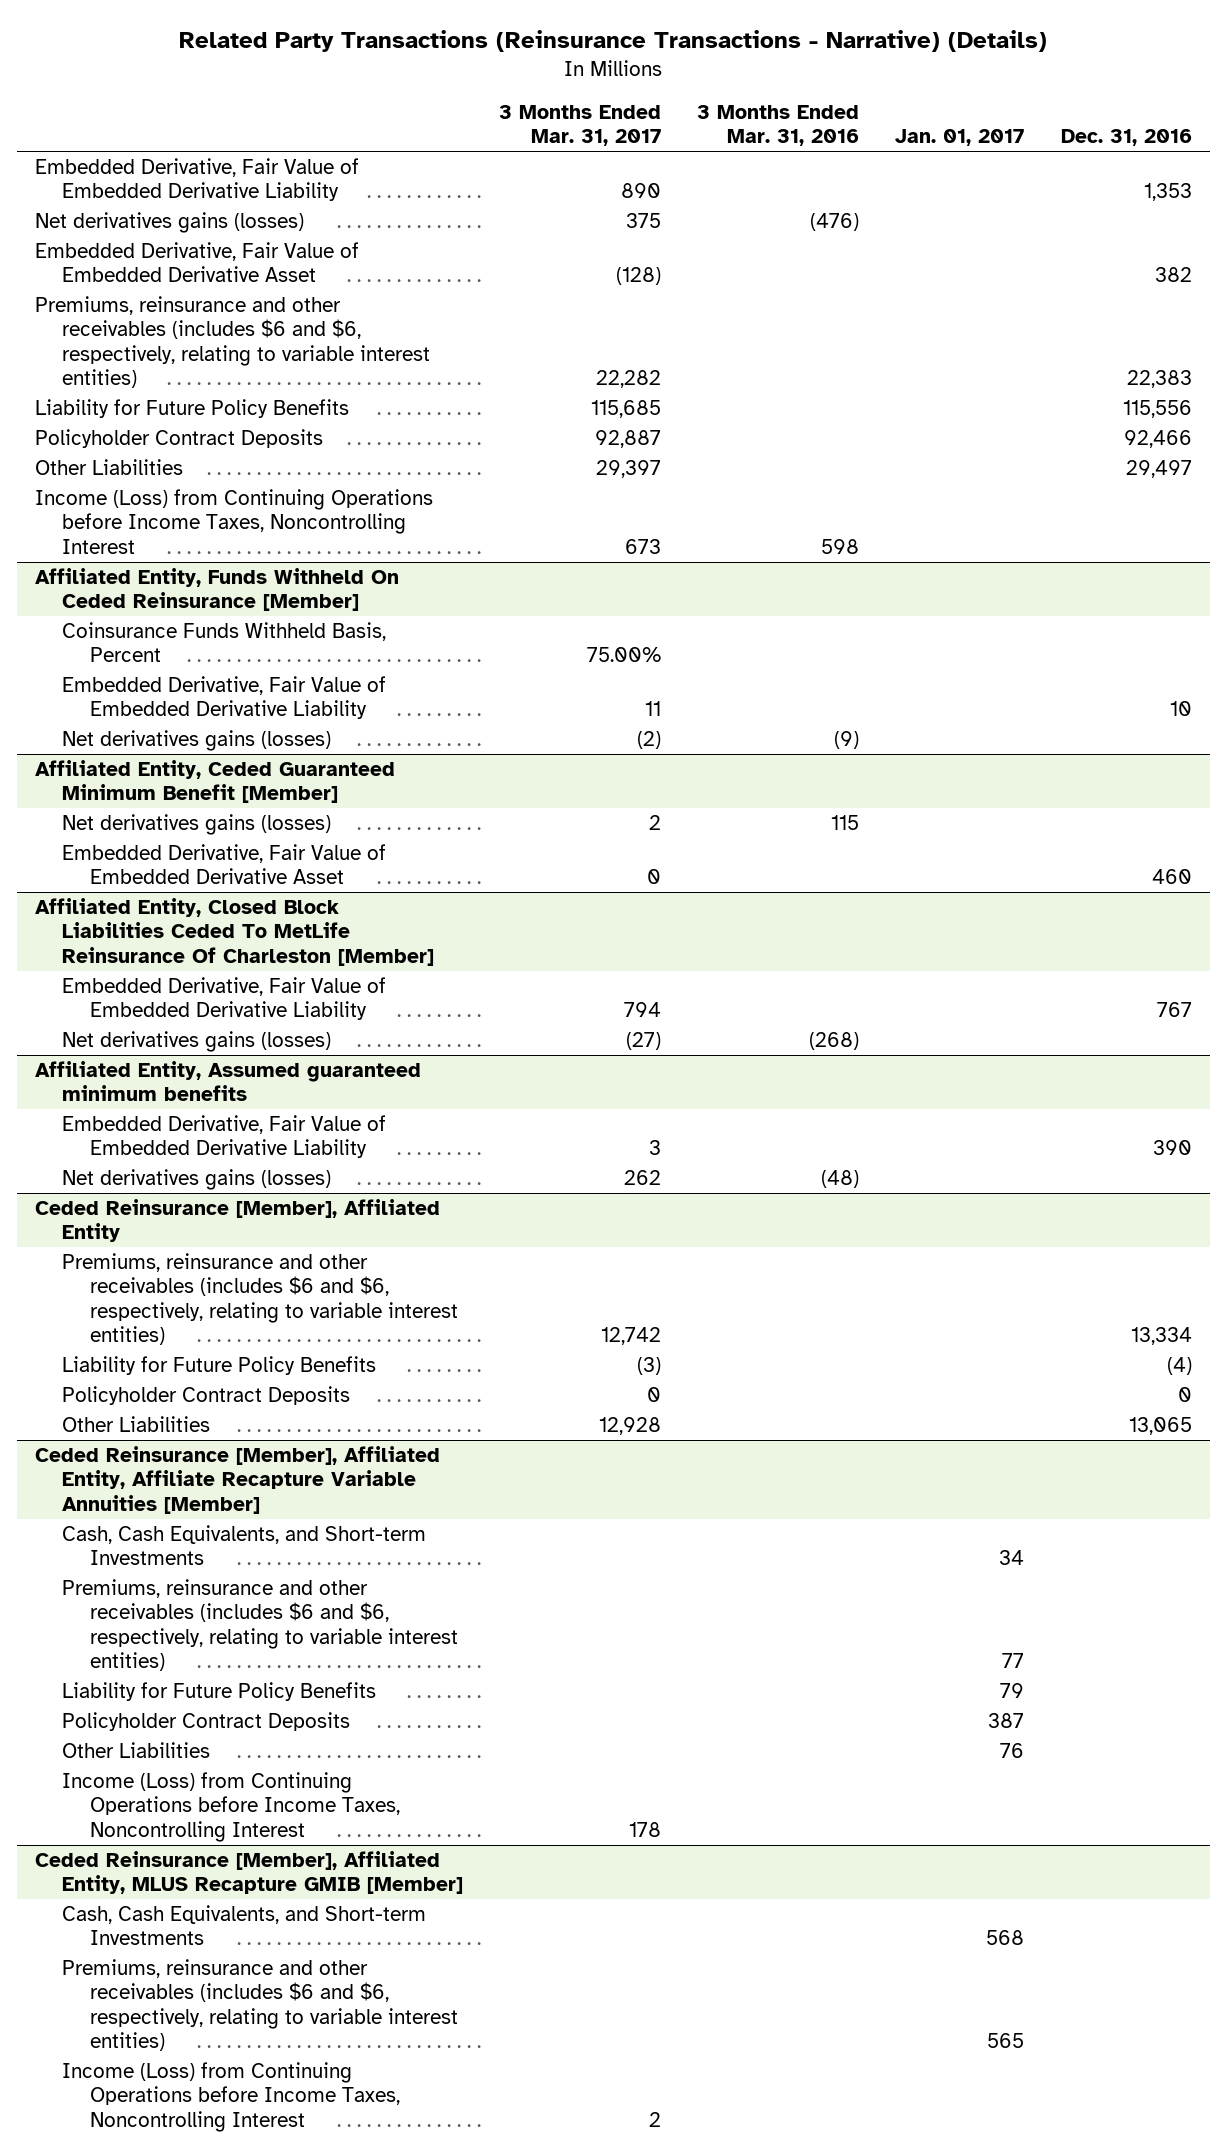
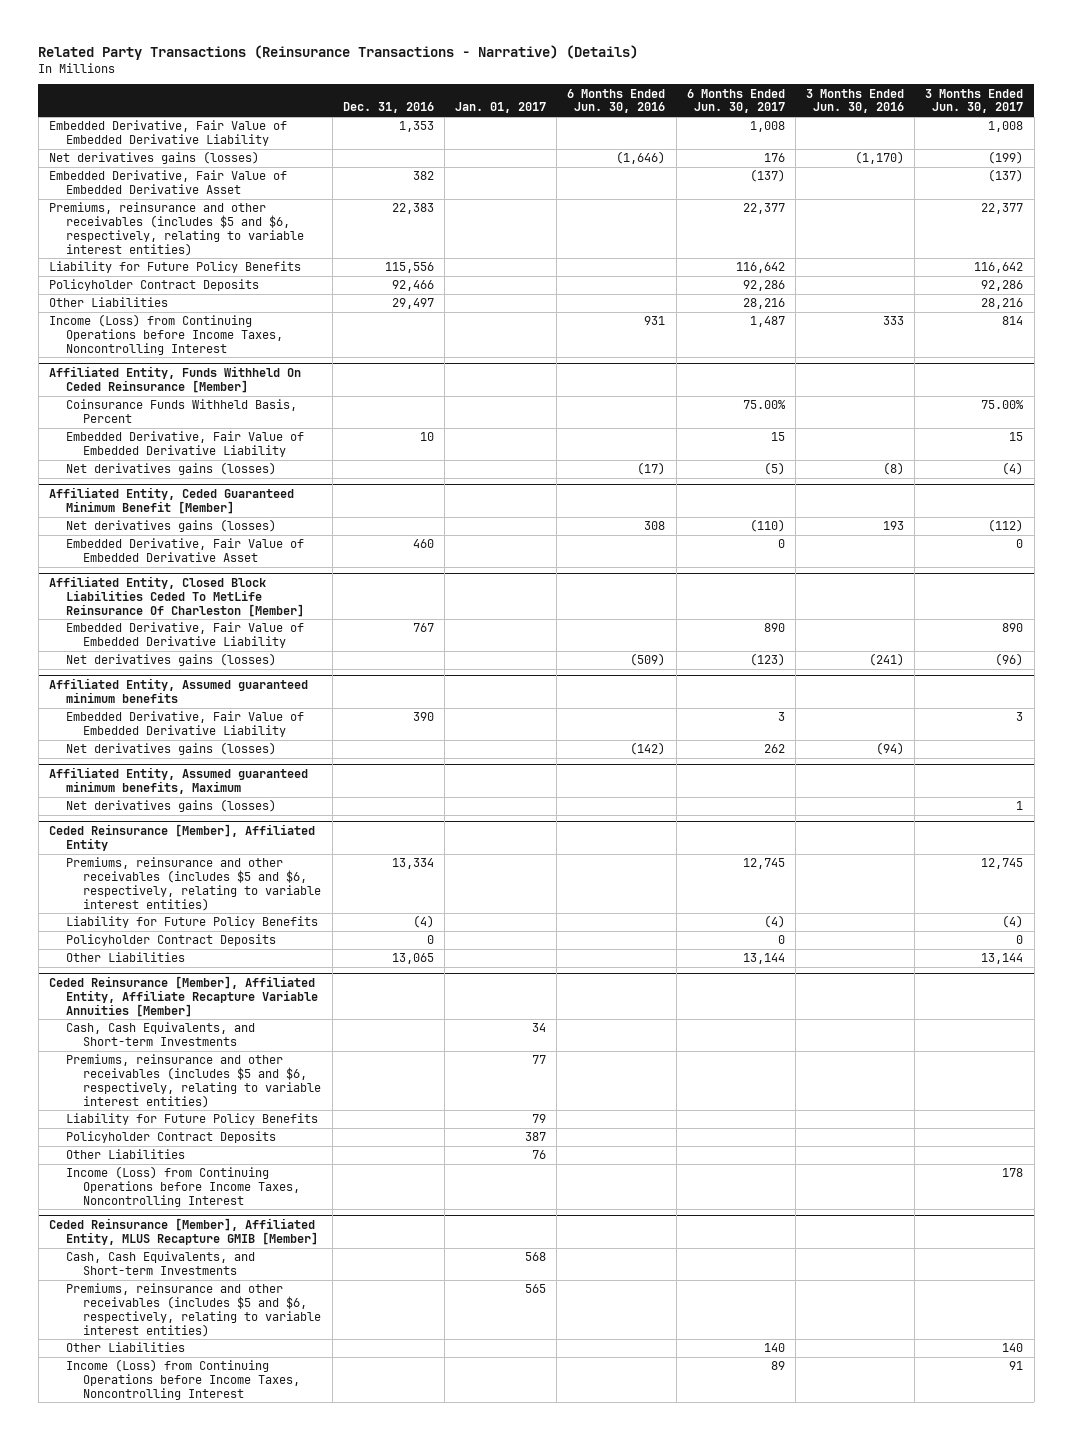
[499,104,662,147] 3 Months Ended Mar. 31, 2017 -> none
[697,104,860,147] 3 Months Ended Mar. 31, 2016 -> none
none -> [567,88,666,114] 6 Months Ended Jun. 30, 2016
none -> [686,88,785,114] 6 Months Ended Jun. 30, 2017
none -> [806,88,905,114] 3 Months Ended Jun. 30, 2016
none -> [925,88,1024,114] 3 Months Ended Jun. 30, 2017
[34,295,431,389] Premiums, reinsurance and other receivables (includes $6 and $6, respectively, relating to variable interest entities) -> [48,202,305,256] Premiums, reinsurance and other receivables (includes $5 and $6, respectively, relating to variable interest entities)
none -> [48,767,308,794] Affiliated Entity, Assumed guaranteed minimum benefits, Maximum
none -> [66,799,277,813] Net derivatives gains (losses)
[62,1252,458,1346] Premiums, reinsurance and other receivables (includes $6 and $6, respectively, relating to variable interest entities) -> [66,857,322,911] Premiums, reinsurance and other receivables (includes $5 and $6, respectively, relating to variable interest entities)
[62,1578,458,1672] Premiums, reinsurance and other receivables (includes $6 and $6, respectively, relating to variable interest entities) -> [66,1054,322,1108] Premiums, reinsurance and other receivables (includes $5 and $6, respectively, relating to variable interest entities)
[62,1958,458,2052] Premiums, reinsurance and other receivables (includes $6 and $6, respectively, relating to variable interest entities) -> [66,1283,322,1337] Premiums, reinsurance and other receivables (includes $5 and $6, respectively, relating to variable interest entities)
none -> [66,1342,186,1353] Other Liabilities

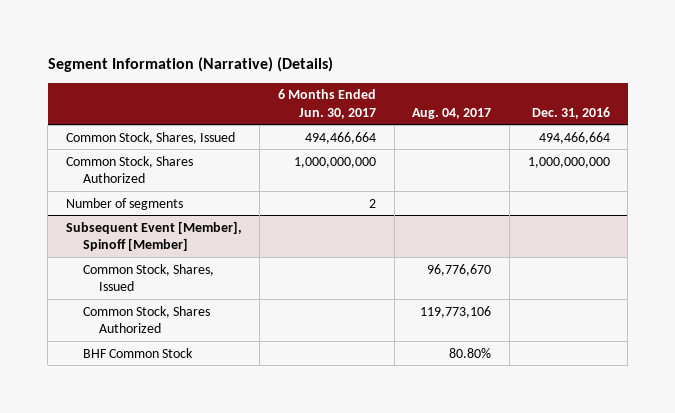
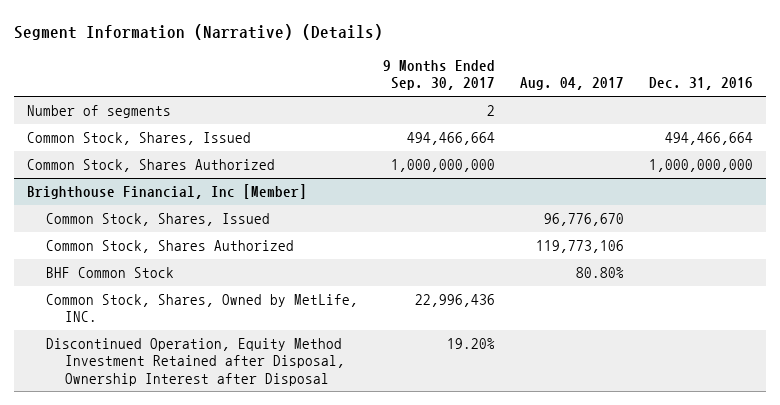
[278,89,377,119] 6 Months Ended Jun. 30, 2017 -> none
none -> [382,60,495,91] 9 Months Ended Sep. 30, 2017
[65,197,183,210] Number of segments -> [26,105,171,119] Number of segments
[65,220,242,251] Subsequent Event [Member], Spinoff [Member] -> [26,184,307,200] Brighthouse Financial, Inc [Member]
none -> [45,294,358,323] Common Stock, Shares, Owned by MetLife, INC.
none -> [45,338,345,386] Discontinued Operation, Equity Method Investment Retained after Disposal, Ownership Interest after Disposal

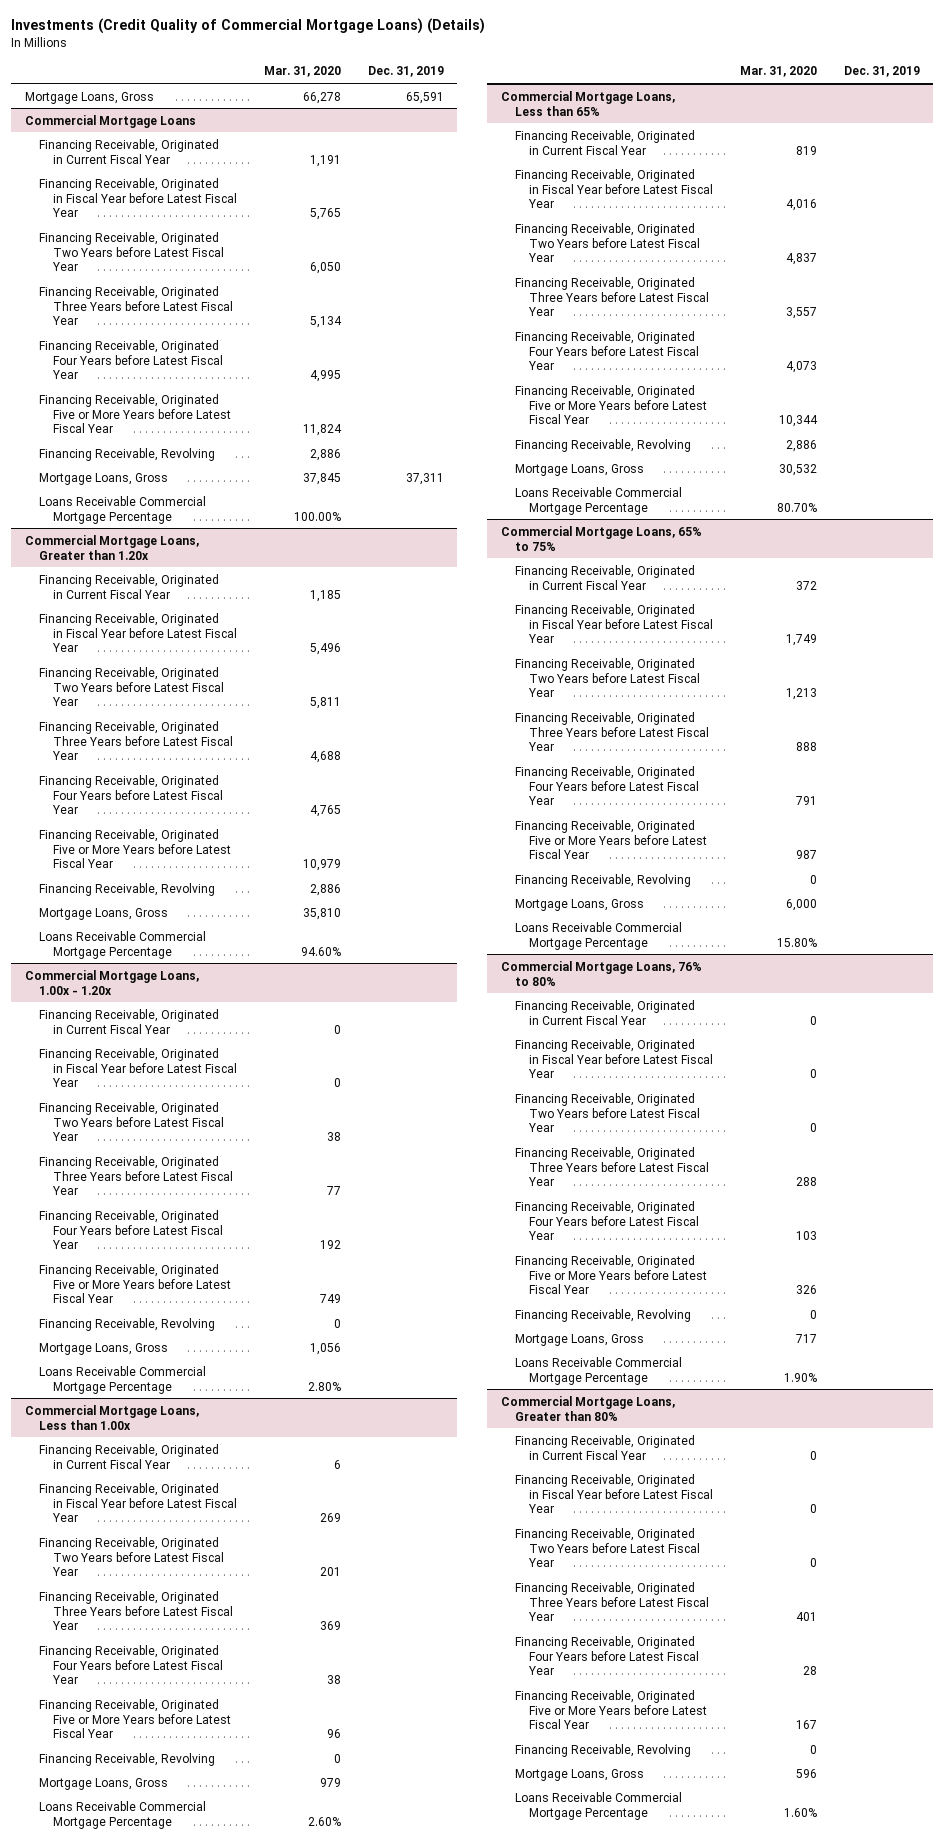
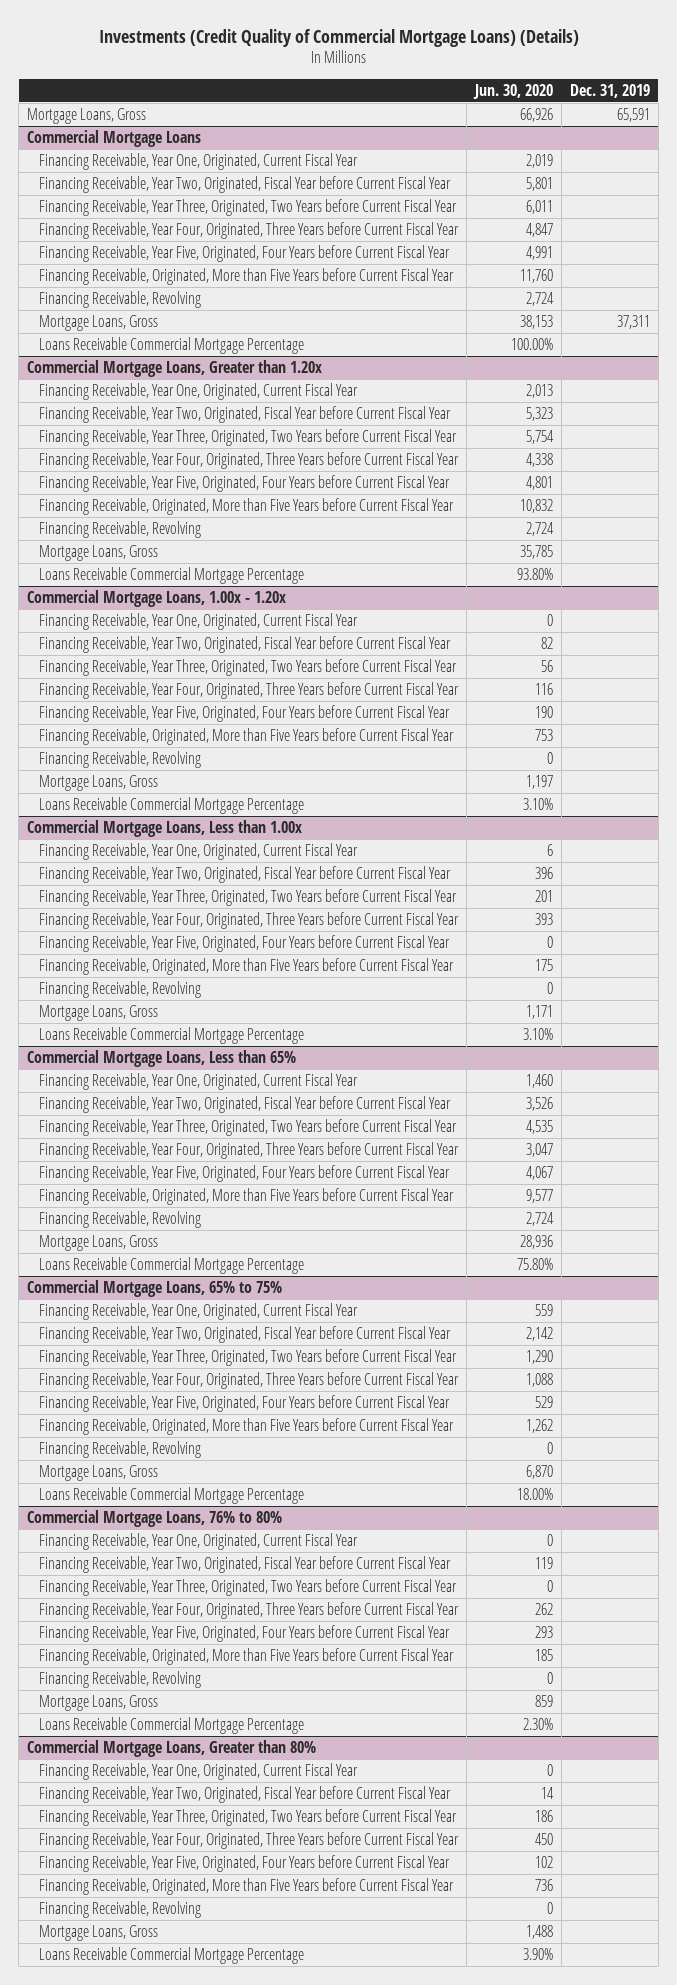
[263,66,341,78] Mar. 31, 2020 -> none
none -> [472,83,553,99] Jun. 30, 2020
[38,138,219,164] Financing Receivable, Originated in Current Fiscal Year -> [39,152,359,170] Financing Receivable, Year One, Originated, Current Fiscal Year
[38,177,237,218] Financing Receivable, Originated in Fiscal Year before Latest Fiscal Year -> [39,175,452,193] Financing Receivable, Year Two, Originated, Fiscal Year before Current Fiscal Year
[38,231,224,272] Financing Receivable, Originated Two Years before Latest Fiscal Year -> [39,198,458,216] Financing Receivable, Year Three, Originated, Two Years before Current Fiscal Year
[38,285,233,326] Financing Receivable, Originated Three Years before Latest Fiscal Year -> [39,221,460,239] Financing Receivable, Year Four, Originated, Three Years before Current Fiscal Year
[38,339,223,380] Financing Receivable, Originated Four Years before Latest Fiscal Year -> [39,244,451,262] Financing Receivable, Year Five, Originated, Four Years before Current Fiscal Year
[38,393,231,434] Financing Receivable, Originated Five or More Years before Latest Fiscal Year -> [39,267,455,285] Financing Receivable, Originated, More than Five Years before Current Fiscal Year
[38,573,219,599] Financing Receivable, Originated in Current Fiscal Year -> [39,382,359,400] Financing Receivable, Year One, Originated, Current Fiscal Year
[38,612,237,653] Financing Receivable, Originated in Fiscal Year before Latest Fiscal Year -> [39,405,452,423] Financing Receivable, Year Two, Originated, Fiscal Year before Current Fiscal Year
[38,666,224,707] Financing Receivable, Originated Two Years before Latest Fiscal Year -> [39,428,458,446] Financing Receivable, Year Three, Originated, Two Years before Current Fiscal Year
[38,720,233,761] Financing Receivable, Originated Three Years before Latest Fiscal Year -> [39,451,460,469] Financing Receivable, Year Four, Originated, Three Years before Current Fiscal Year
[38,774,223,815] Financing Receivable, Originated Four Years before Latest Fiscal Year -> [39,474,451,492] Financing Receivable, Year Five, Originated, Four Years before Current Fiscal Year
[38,828,231,869] Financing Receivable, Originated Five or More Years before Latest Fiscal Year -> [39,497,455,515] Financing Receivable, Originated, More than Five Years before Current Fiscal Year
[38,1008,219,1034] Financing Receivable, Originated in Current Fiscal Year -> [39,612,359,630] Financing Receivable, Year One, Originated, Current Fiscal Year
[38,1047,237,1088] Financing Receivable, Originated in Fiscal Year before Latest Fiscal Year -> [39,635,452,653] Financing Receivable, Year Two, Originated, Fiscal Year before Current Fiscal Year
[38,1101,224,1142] Financing Receivable, Originated Two Years before Latest Fiscal Year -> [39,658,458,676] Financing Receivable, Year Three, Originated, Two Years before Current Fiscal Year
[38,1155,233,1196] Financing Receivable, Originated Three Years before Latest Fiscal Year -> [39,681,460,699] Financing Receivable, Year Four, Originated, Three Years before Current Fiscal Year
[38,1209,223,1250] Financing Receivable, Originated Four Years before Latest Fiscal Year -> [39,704,451,722] Financing Receivable, Year Five, Originated, Four Years before Current Fiscal Year
[38,1263,231,1304] Financing Receivable, Originated Five or More Years before Latest Fiscal Year -> [39,727,455,745] Financing Receivable, Originated, More than Five Years before Current Fiscal Year
[38,1443,219,1469] Financing Receivable, Originated in Current Fiscal Year -> [39,842,359,860] Financing Receivable, Year One, Originated, Current Fiscal Year
[38,1482,237,1523] Financing Receivable, Originated in Fiscal Year before Latest Fiscal Year -> [39,865,452,883] Financing Receivable, Year Two, Originated, Fiscal Year before Current Fiscal Year
[38,1536,224,1577] Financing Receivable, Originated Two Years before Latest Fiscal Year -> [39,888,458,906] Financing Receivable, Year Three, Originated, Two Years before Current Fiscal Year
[38,1590,233,1631] Financing Receivable, Originated Three Years before Latest Fiscal Year -> [39,911,460,929] Financing Receivable, Year Four, Originated, Three Years before Current Fiscal Year
[38,1644,223,1685] Financing Receivable, Originated Four Years before Latest Fiscal Year -> [39,934,451,952] Financing Receivable, Year Five, Originated, Four Years before Current Fiscal Year
[38,1698,231,1739] Financing Receivable, Originated Five or More Years before Latest Fiscal Year -> [39,957,455,975] Financing Receivable, Originated, More than Five Years before Current Fiscal Year
[514,129,695,155] Financing Receivable, Originated in Current Fiscal Year -> [39,1072,359,1090] Financing Receivable, Year One, Originated, Current Fiscal Year
[514,168,713,209] Financing Receivable, Originated in Fiscal Year before Latest Fiscal Year -> [39,1095,452,1113] Financing Receivable, Year Two, Originated, Fiscal Year before Current Fiscal Year
[514,222,700,263] Financing Receivable, Originated Two Years before Latest Fiscal Year -> [39,1118,458,1136] Financing Receivable, Year Three, Originated, Two Years before Current Fiscal Year
[514,276,709,317] Financing Receivable, Originated Three Years before Latest Fiscal Year -> [39,1141,460,1159] Financing Receivable, Year Four, Originated, Three Years before Current Fiscal Year
[514,330,699,371] Financing Receivable, Originated Four Years before Latest Fiscal Year -> [39,1164,451,1182] Financing Receivable, Year Five, Originated, Four Years before Current Fiscal Year
[514,384,707,425] Financing Receivable, Originated Five or More Years before Latest Fiscal Year -> [39,1187,455,1205] Financing Receivable, Originated, More than Five Years before Current Fiscal Year
[514,564,695,590] Financing Receivable, Originated in Current Fiscal Year -> [39,1302,359,1320] Financing Receivable, Year One, Originated, Current Fiscal Year
[514,603,713,644] Financing Receivable, Originated in Fiscal Year before Latest Fiscal Year -> [39,1325,452,1343] Financing Receivable, Year Two, Originated, Fiscal Year before Current Fiscal Year
[514,657,700,698] Financing Receivable, Originated Two Years before Latest Fiscal Year -> [39,1348,458,1366] Financing Receivable, Year Three, Originated, Two Years before Current Fiscal Year
[514,711,709,752] Financing Receivable, Originated Three Years before Latest Fiscal Year -> [39,1371,460,1389] Financing Receivable, Year Four, Originated, Three Years before Current Fiscal Year
[514,765,699,806] Financing Receivable, Originated Four Years before Latest Fiscal Year -> [39,1394,451,1412] Financing Receivable, Year Five, Originated, Four Years before Current Fiscal Year
[514,819,707,860] Financing Receivable, Originated Five or More Years before Latest Fiscal Year -> [39,1417,455,1435] Financing Receivable, Originated, More than Five Years before Current Fiscal Year
[514,999,695,1025] Financing Receivable, Originated in Current Fiscal Year -> [39,1532,359,1550] Financing Receivable, Year One, Originated, Current Fiscal Year
[514,1038,713,1079] Financing Receivable, Originated in Fiscal Year before Latest Fiscal Year -> [39,1555,452,1573] Financing Receivable, Year Two, Originated, Fiscal Year before Current Fiscal Year
[514,1092,700,1133] Financing Receivable, Originated Two Years before Latest Fiscal Year -> [39,1578,458,1596] Financing Receivable, Year Three, Originated, Two Years before Current Fiscal Year
[514,1146,709,1187] Financing Receivable, Originated Three Years before Latest Fiscal Year -> [39,1601,460,1619] Financing Receivable, Year Four, Originated, Three Years before Current Fiscal Year
[514,1200,699,1241] Financing Receivable, Originated Four Years before Latest Fiscal Year -> [39,1624,451,1642] Financing Receivable, Year Five, Originated, Four Years before Current Fiscal Year
[514,1254,707,1295] Financing Receivable, Originated Five or More Years before Latest Fiscal Year -> [39,1647,455,1665] Financing Receivable, Originated, More than Five Years before Current Fiscal Year
[514,1434,695,1460] Financing Receivable, Originated in Current Fiscal Year -> [39,1762,359,1780] Financing Receivable, Year One, Originated, Current Fiscal Year
[514,1473,713,1514] Financing Receivable, Originated in Fiscal Year before Latest Fiscal Year -> [39,1785,452,1803] Financing Receivable, Year Two, Originated, Fiscal Year before Current Fiscal Year
[514,1527,700,1568] Financing Receivable, Originated Two Years before Latest Fiscal Year -> [39,1808,458,1826] Financing Receivable, Year Three, Originated, Two Years before Current Fiscal Year
[514,1581,709,1622] Financing Receivable, Originated Three Years before Latest Fiscal Year -> [39,1831,460,1849] Financing Receivable, Year Four, Originated, Three Years before Current Fiscal Year
[514,1635,699,1676] Financing Receivable, Originated Four Years before Latest Fiscal Year -> [39,1854,451,1872] Financing Receivable, Year Five, Originated, Four Years before Current Fiscal Year
[514,1689,707,1730] Financing Receivable, Originated Five or More Years before Latest Fiscal Year -> [39,1877,455,1895] Financing Receivable, Originated, More than Five Years before Current Fiscal Year

